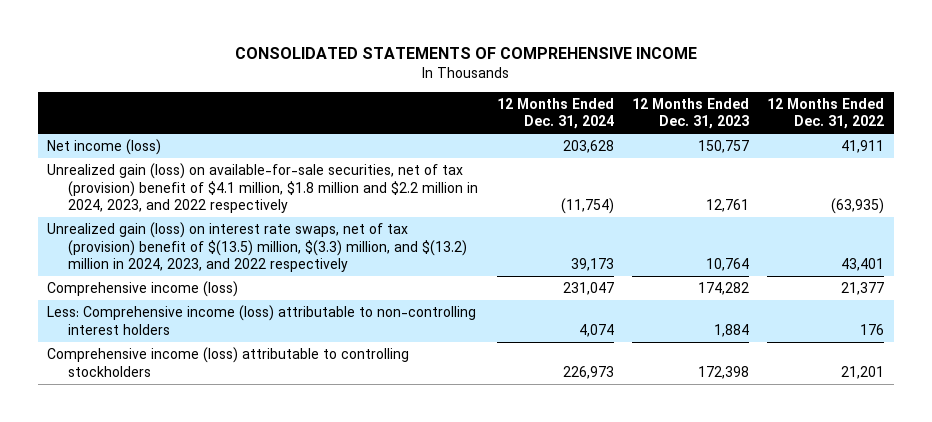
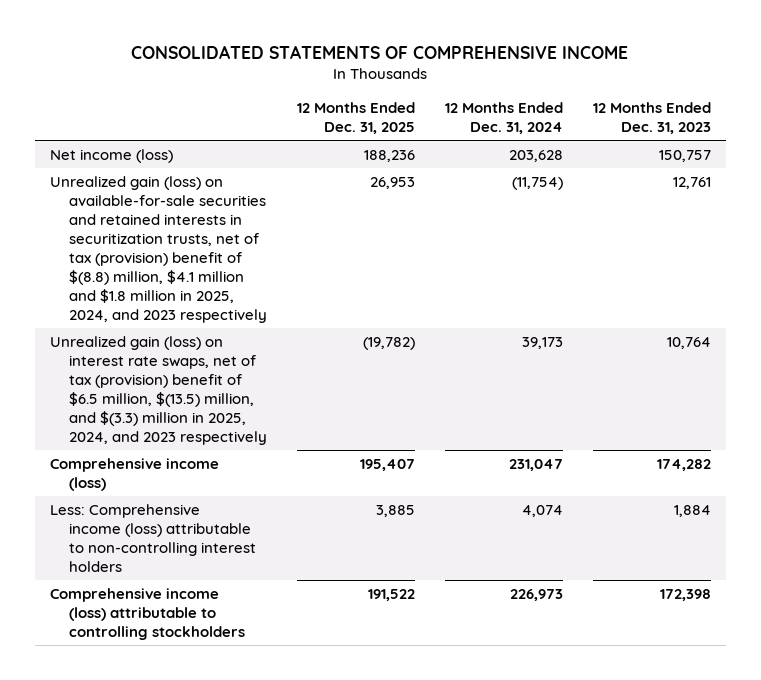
[767,97,885,130] 12 Months Ended Dec. 31, 2022 -> none
none -> [296,102,415,135] 12 Months Ended Dec. 31, 2025
[47,162,479,214] Unrealized gain (loss) on available-for-sale securities, net of tax (provision) benefit of $4.1 million, $1.8 million and $2.2 million in 2024, 2023, and 2022 respectively -> [50,176,267,324] Unrealized gain (loss) on available-for-sale securities and retained interests in securitization trusts, net of tax (provision) benefit of $(8.8) million, $4.1 million and $1.8 million in 2025, 2024, and 2023 respectively
[47,221,468,273] Unrealized gain (loss) on interest rate swaps, net of tax (provision) benefit of $(13.5) million, $(3.3) million, and $(13.2) million in 2024, 2023, and 2022 respectively -> [50,336,267,446] Unrealized gain (loss) on interest rate swaps, net of tax (provision) benefit of $6.5 million, $(13.5) million, and $(3.3) million in 2025, 2024, and 2023 respectively

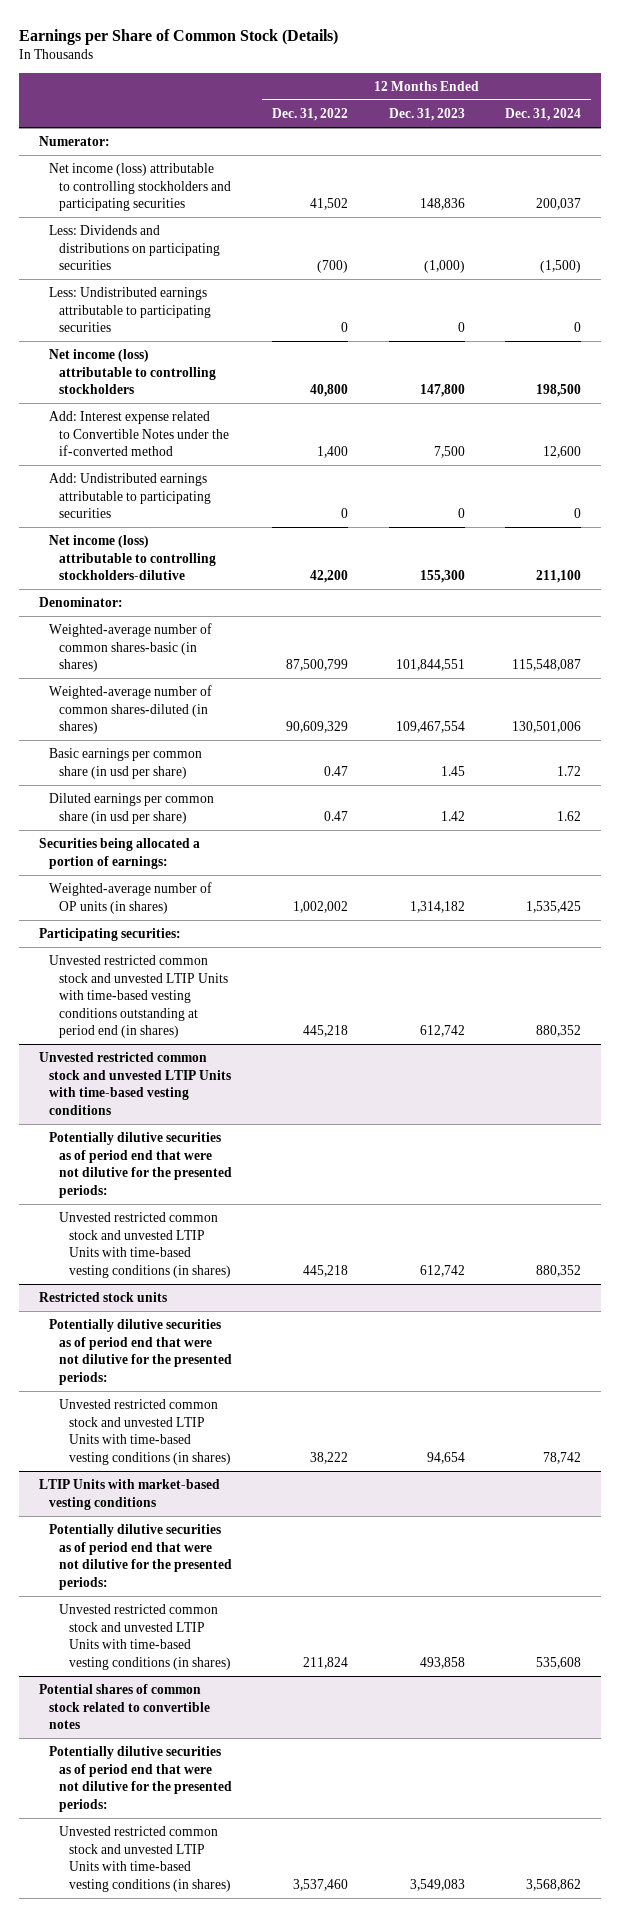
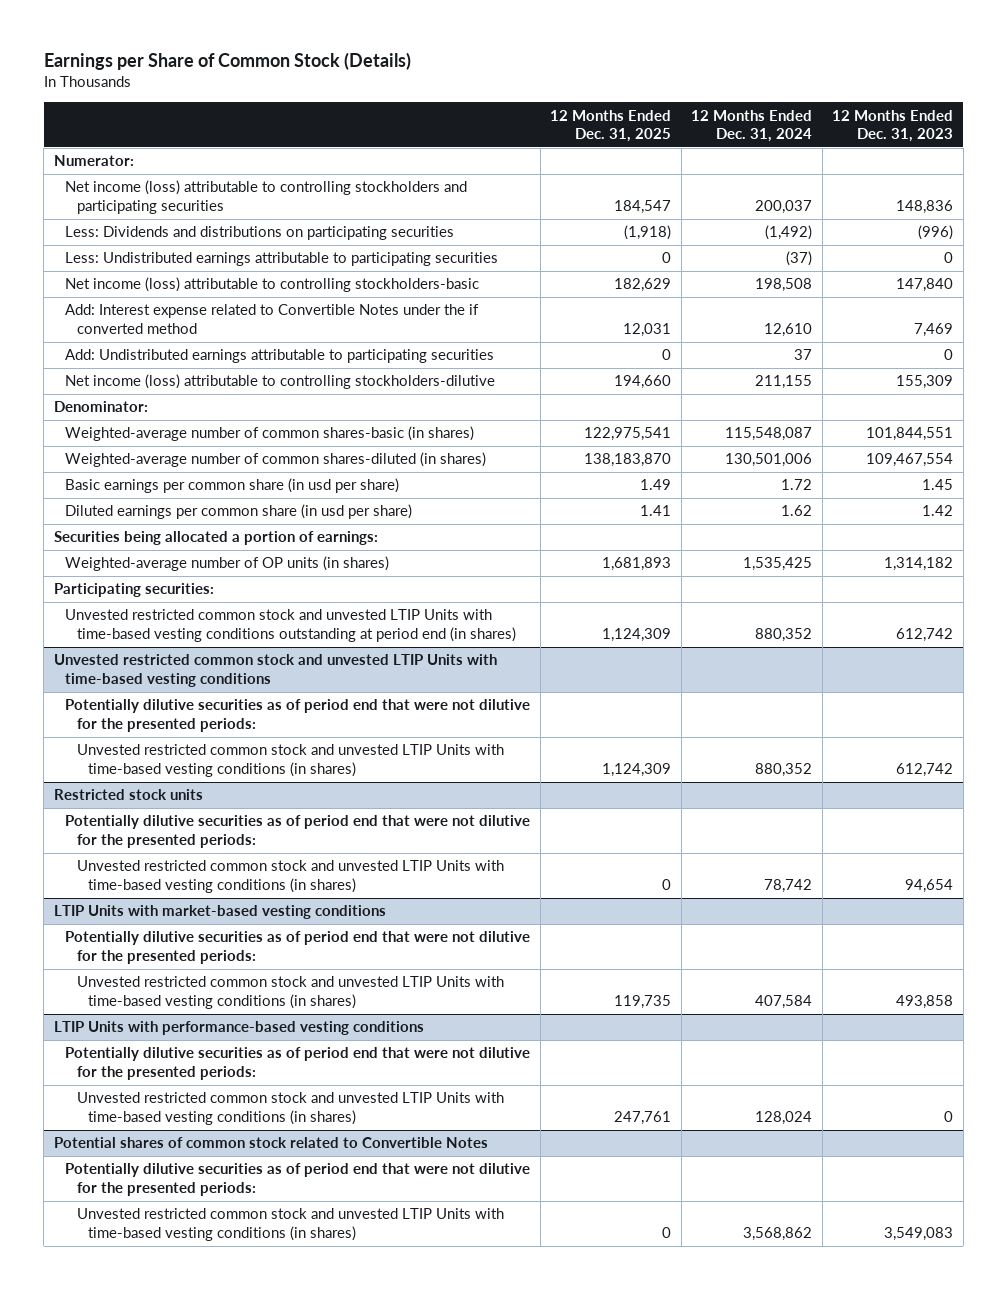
[272,107,349,121] Dec. 31, 2022 -> none
none -> [550,109,672,143] 12 Months Ended Dec. 31, 2025
[423,260,465,274] (1,000) -> [918,225,954,241] (996)
[539,260,581,274] (1,500) -> [765,225,813,241] (1,492)
[573,322,581,333] 0 -> [786,251,813,267] (37)
[49,349,217,395] Net income (loss) attributable to controlling stockholders -> [65,277,480,293] Net income (loss) attributable to controlling stockholders-basic
[419,384,465,398] 147,800 -> [896,278,954,293] 147,840
[535,384,581,398] 198,500 -> [755,278,813,293] 198,508
[49,411,230,457] Add: Interest expense related to Convertible Notes under the if-converted method -> [65,304,480,335] Add: Interest expense related to Convertible Notes under the if converted method
[433,446,465,459] 7,500 -> [914,323,954,338] 7,469
[542,446,581,459] 12,600 -> [764,323,813,338] 12,610
[573,508,581,519] 0 -> [794,349,813,361] 37
[419,570,465,584] 155,300 -> [896,375,954,390] 155,309
[535,570,581,584] 211,100 -> [755,375,813,390] 211,155
[39,1684,211,1730] Potential shares of common stock related to convertible notes -> none
[535,1656,581,1669] 535,608 -> [755,995,813,1010] 407,584
none -> [53,1021,424,1036] LTIP Units with performance-based vesting conditions
none -> [76,1092,504,1126] Unvested restricted common stock and unvested LTIP Units with time-based vesting conditions (in shares)
none -> [53,1137,488,1149] Potential shares of common stock related to Convertible Notes
none -> [65,1163,531,1197] Potentially dilutive securities as of period end that were not dilutive for the presented periods:

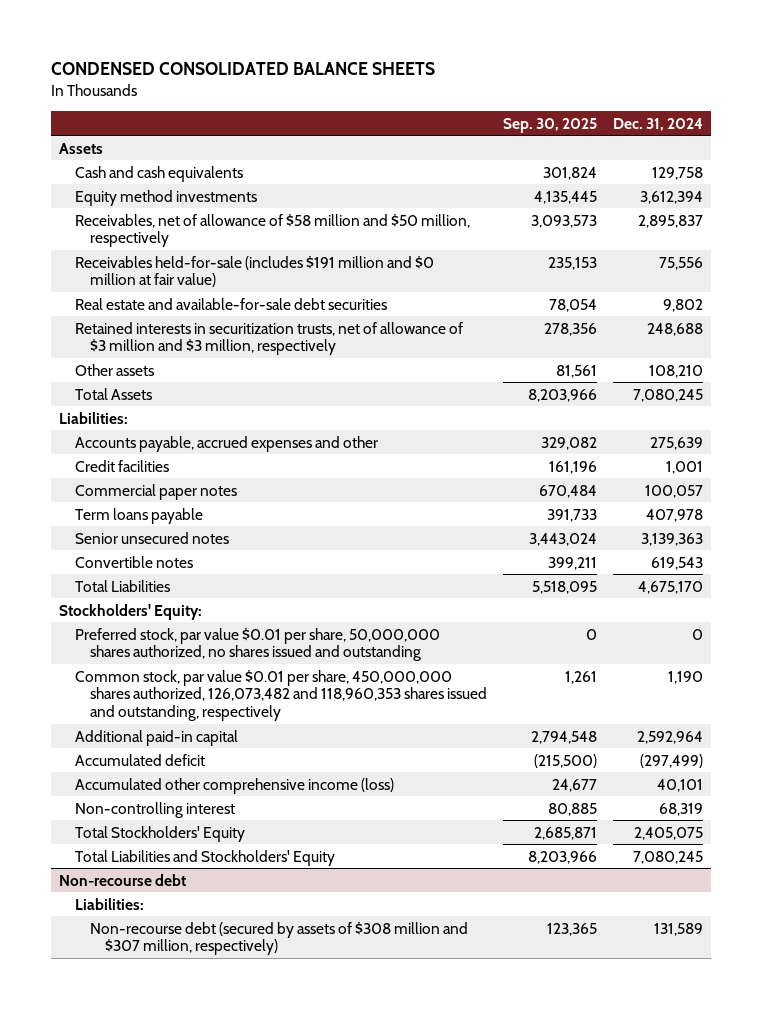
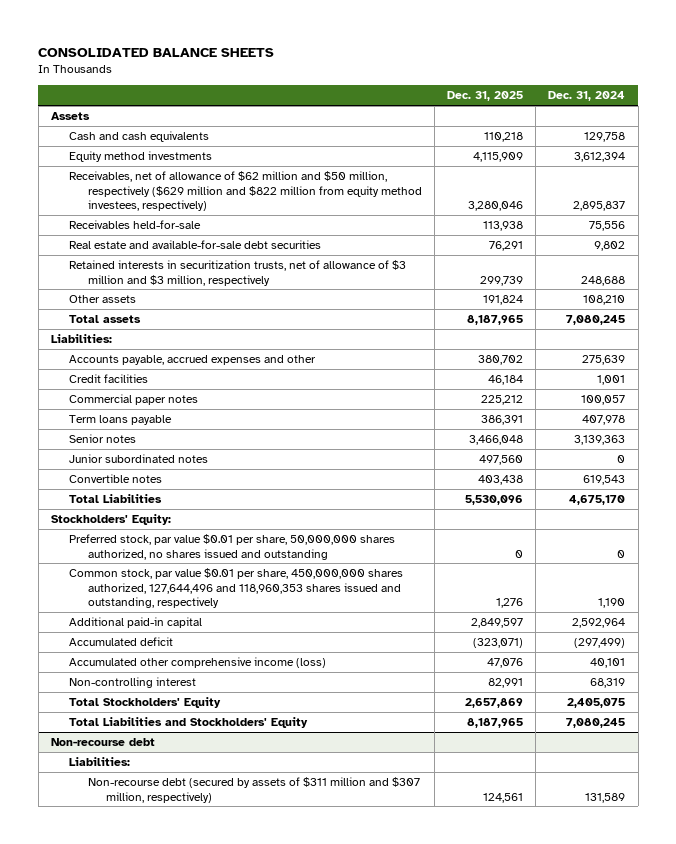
[51,62,436,76] CONDENSED CONSOLIDATED BALANCE SHEETS -> [38,48,275,58] CONSOLIDATED BALANCE SHEETS
[503,117,598,133] Sep. 30, 2025 -> none
none -> [447,91,524,102] Dec. 31, 2025
[74,213,470,248] Receivables, net of allowance of $58 million and $50 million, respectively -> [69,171,422,212] Receivables, net of allowance of $62 million and $50 million, respectively ($629 million and $822 million from equity method investees, respectively)
[74,255,434,288] Receivables held-for-sale (includes $191 million and $0 million at fair value) -> [69,220,202,230] Receivables held-for-sale
[74,387,152,400] Total Assets -> [69,315,142,324] Total assets
[74,531,229,544] Senior unsecured notes -> [69,434,137,444] Senior notes
none -> [69,454,209,464] Junior subordinated notes
[74,669,487,722] Common stock, par value $0.01 per share, 450,000,000 shares authorized, 126,073,482 and 118,960,353 shares issued and outstanding, respectively -> [69,568,404,609] Common stock, par value $0.01 per share, 450,000,000 shares authorized, 127,644,496 and 118,960,353 shares issued and outstanding, respectively
[89,921,468,956] Non-recourse debt (secured by assets of $308 million and $307 million, respectively) -> [87,777,420,803] Non-recourse debt (secured by assets of $311 million and $307 million, respectively)

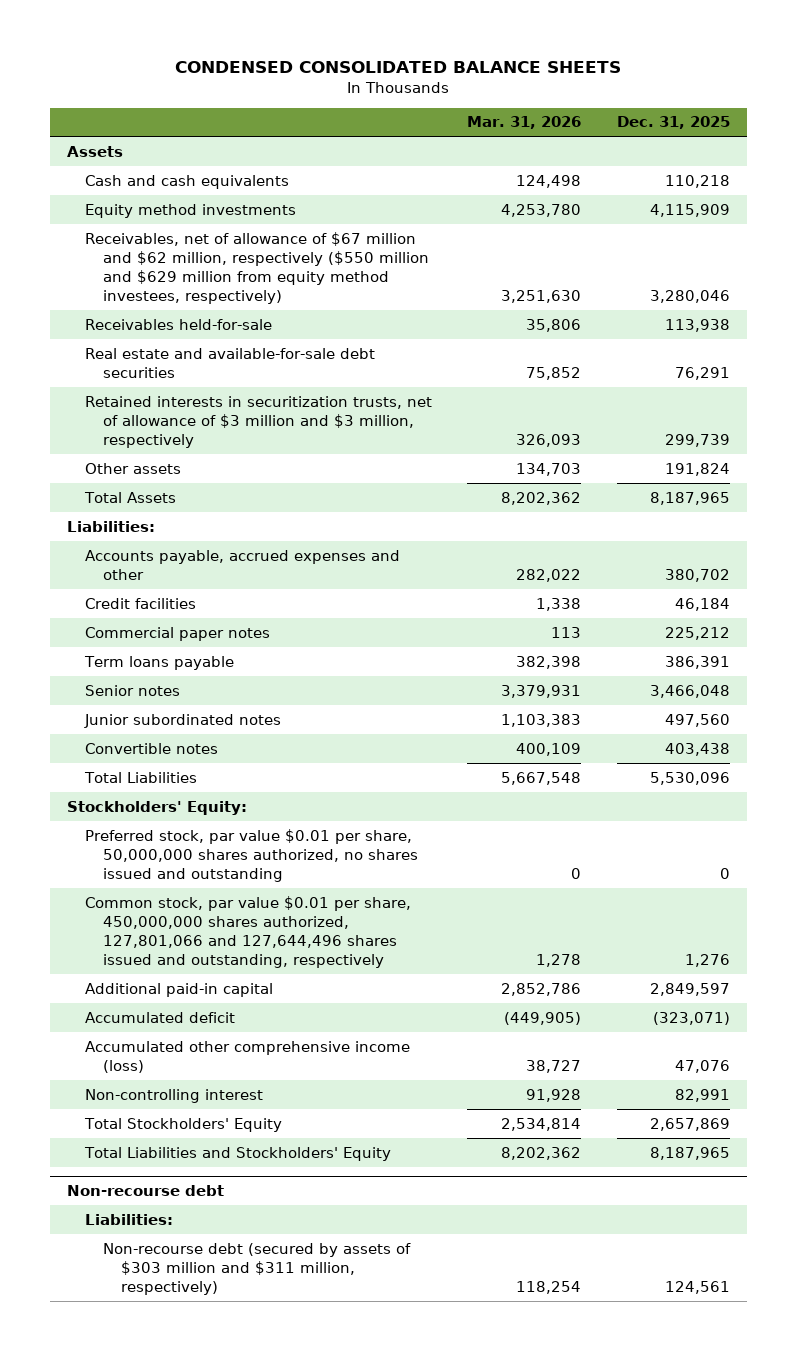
[38,48,275,58] CONSOLIDATED BALANCE SHEETS -> [175,60,622,73] CONDENSED CONSOLIDATED BALANCE SHEETS
[548,91,626,102] Dec. 31, 2024 -> none
none -> [467,116,582,130] Mar. 31, 2026
[69,171,422,212] Receivables, net of allowance of $62 million and $50 million, respectively ($629 million and $822 million from equity method investees, respectively) -> [85,231,430,304] Receivables, net of allowance of $67 million and $62 million, respectively ($550 million and $629 million from equity method investees, respectively)
[69,315,142,324] Total assets -> [84,491,177,503] Total Assets
[69,568,404,609] Common stock, par value $0.01 per share, 450,000,000 shares authorized, 127,644,496 and 118,960,353 shares issued and outstanding, respectively -> [85,895,412,968] Common stock, par value $0.01 per share, 450,000,000 shares authorized, 127,801,066 and 127,644,496 shares issued and outstanding, respectively
[87,777,420,803] Non-recourse debt (secured by assets of $311 million and $307 million, respectively) -> [103,1242,412,1295] Non-recourse debt (secured by assets of $303 million and $311 million, respectively)

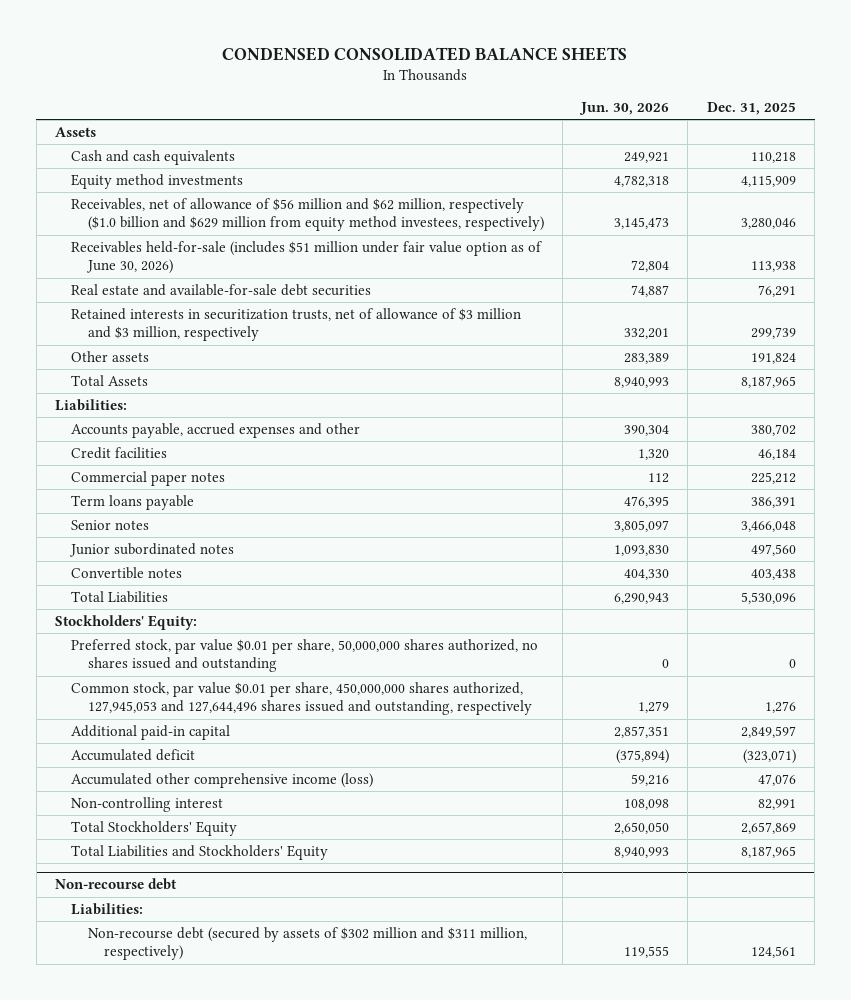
[467,116,582,130] Mar. 31, 2026 -> none
none -> [579,102,670,116] Jun. 30, 2026
[85,231,430,304] Receivables, net of allowance of $67 million and $62 million, respectively ($550 million and $629 million from equity method investees, respectively) -> [71,198,544,232] Receivables, net of allowance of $56 million and $62 million, respectively ($1.0 billion and $629 million from equity method investees, respectively)
[85,318,273,330] Receivables held-for-sale -> [71,241,543,275] Receivables held-for-sale (includes $51 million under fair value option as of June 30, 2026)
[85,895,412,968] Common stock, par value $0.01 per share, 450,000,000 shares authorized, 127,801,066 and 127,644,496 shares issued and outstanding, respectively -> [71,682,532,716] Common stock, par value $0.01 per share, 450,000,000 shares authorized, 127,945,053 and 127,644,496 shares issued and outstanding, respectively
[103,1242,412,1295] Non-recourse debt (secured by assets of $303 million and $311 million, respectively) -> [87,927,527,961] Non-recourse debt (secured by assets of $302 million and $311 million, respectively)

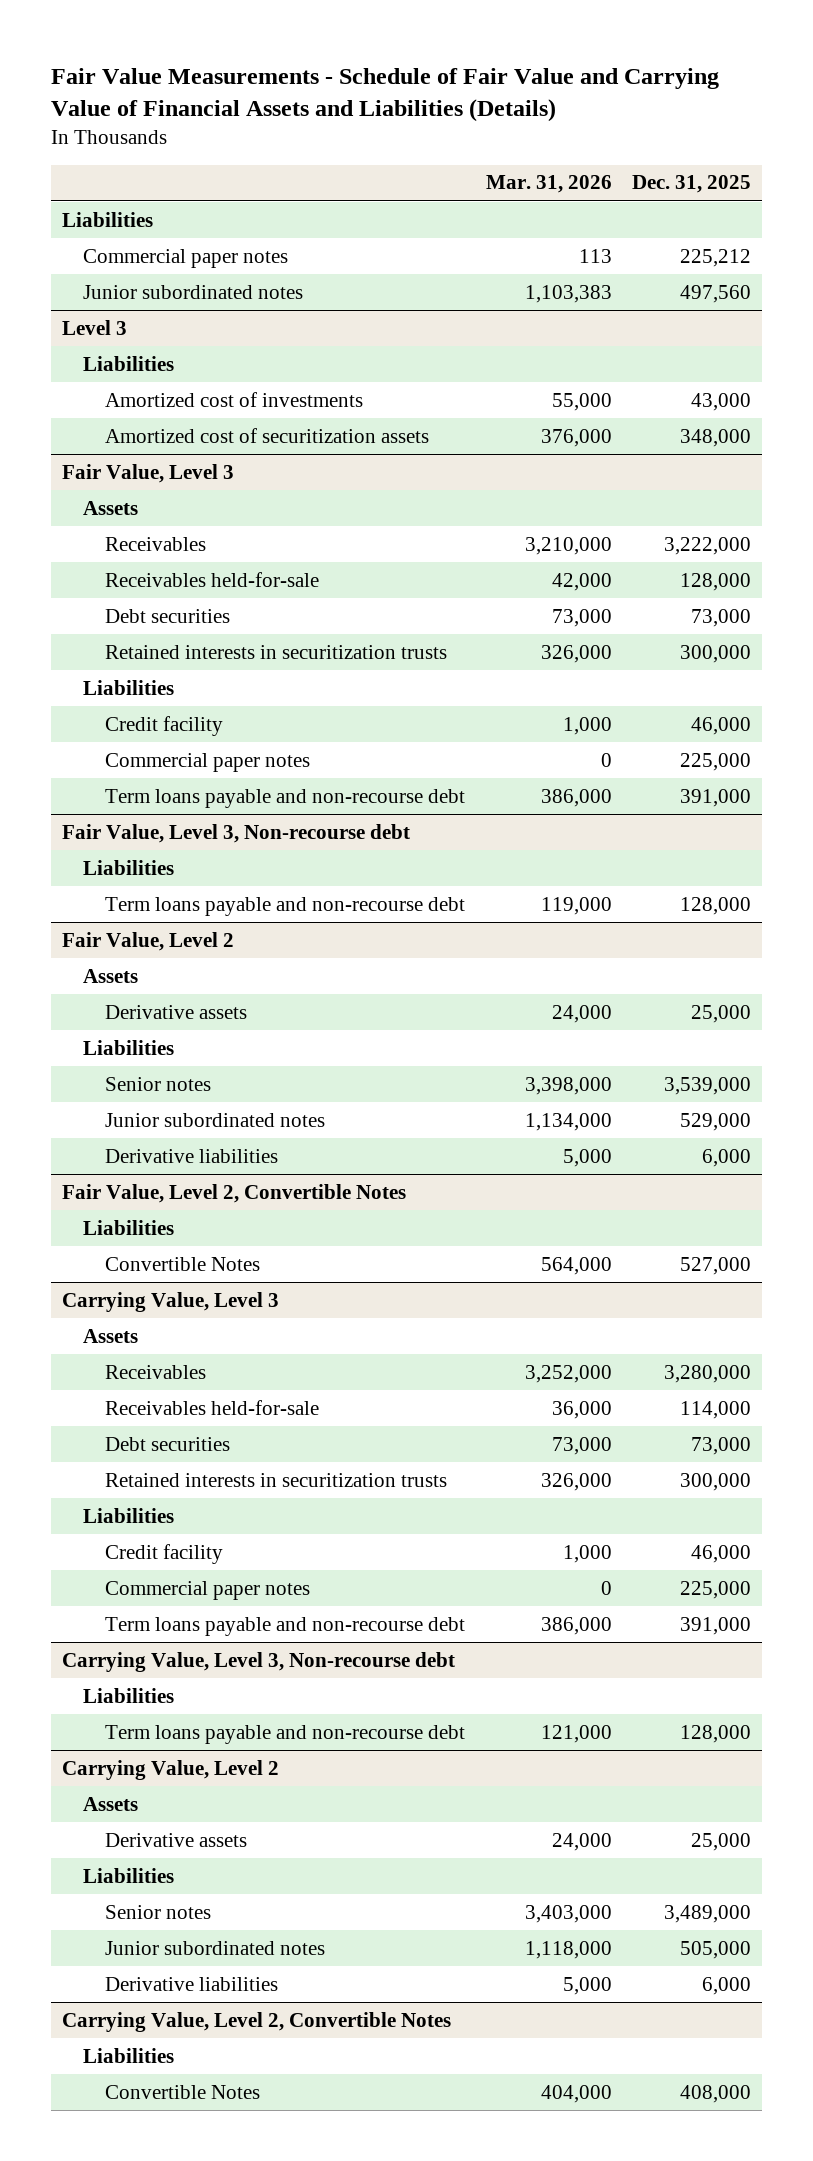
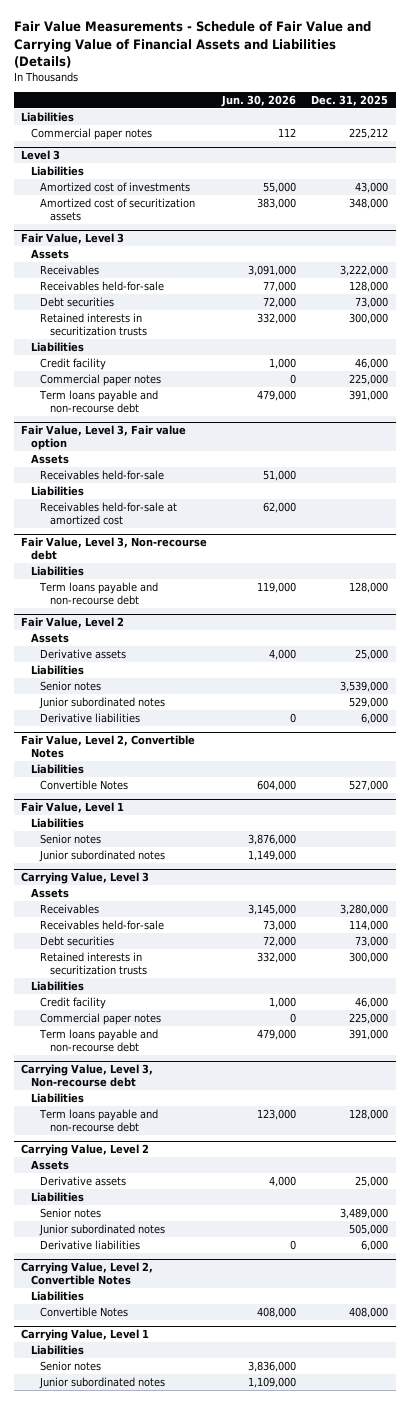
[485,175,612,194] Mar. 31, 2026 -> none
none -> [221,94,297,107] Jun. 30, 2026
[83,284,304,299] Junior subordinated notes -> none
none -> [21,425,187,451] Fair Value, Level 3, Fair value option
none -> [30,453,69,464] Assets
none -> [40,469,165,480] Receivables held-for-sale
none -> [30,485,84,496] Liabilities
none -> [40,501,178,525] Receivables held-for-sale at amortized cost
none -> [21,802,125,814] Fair Value, Level 1
none -> [30,817,84,828] Liabilities
none -> [40,833,102,844] Senior notes
none -> [39,849,166,862] Junior subordinated notes
none -> [21,1329,150,1342] Carrying Value, Level 1
none -> [30,1344,84,1355] Liabilities
none -> [40,1360,102,1371] Senior notes
none -> [39,1376,166,1389] Junior subordinated notes

